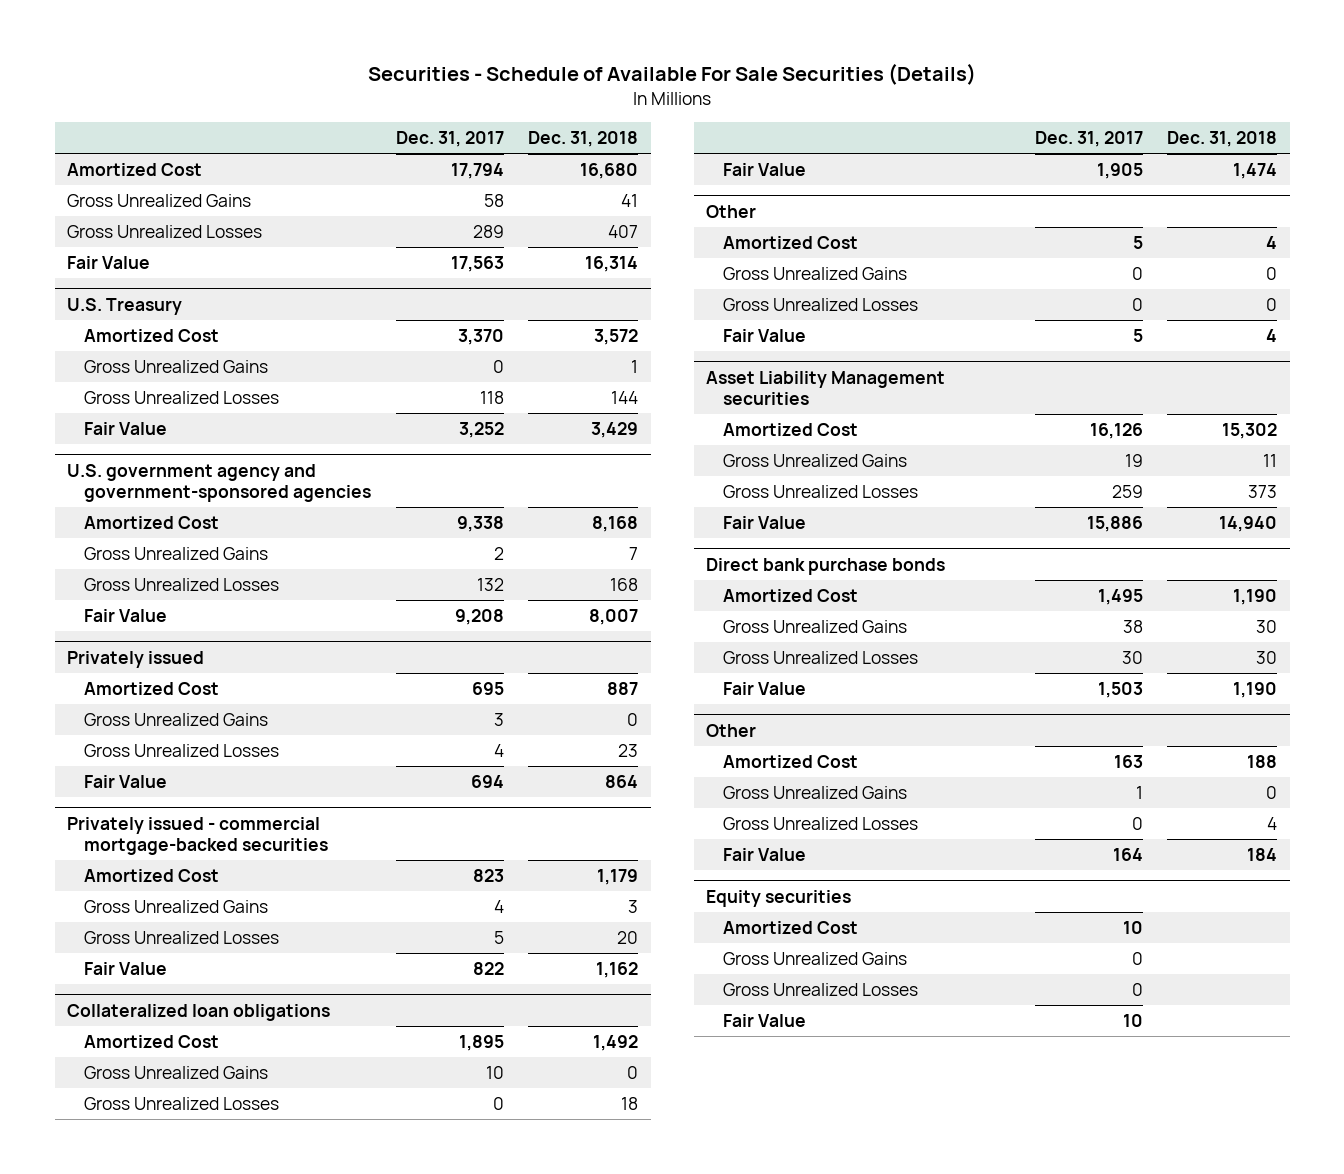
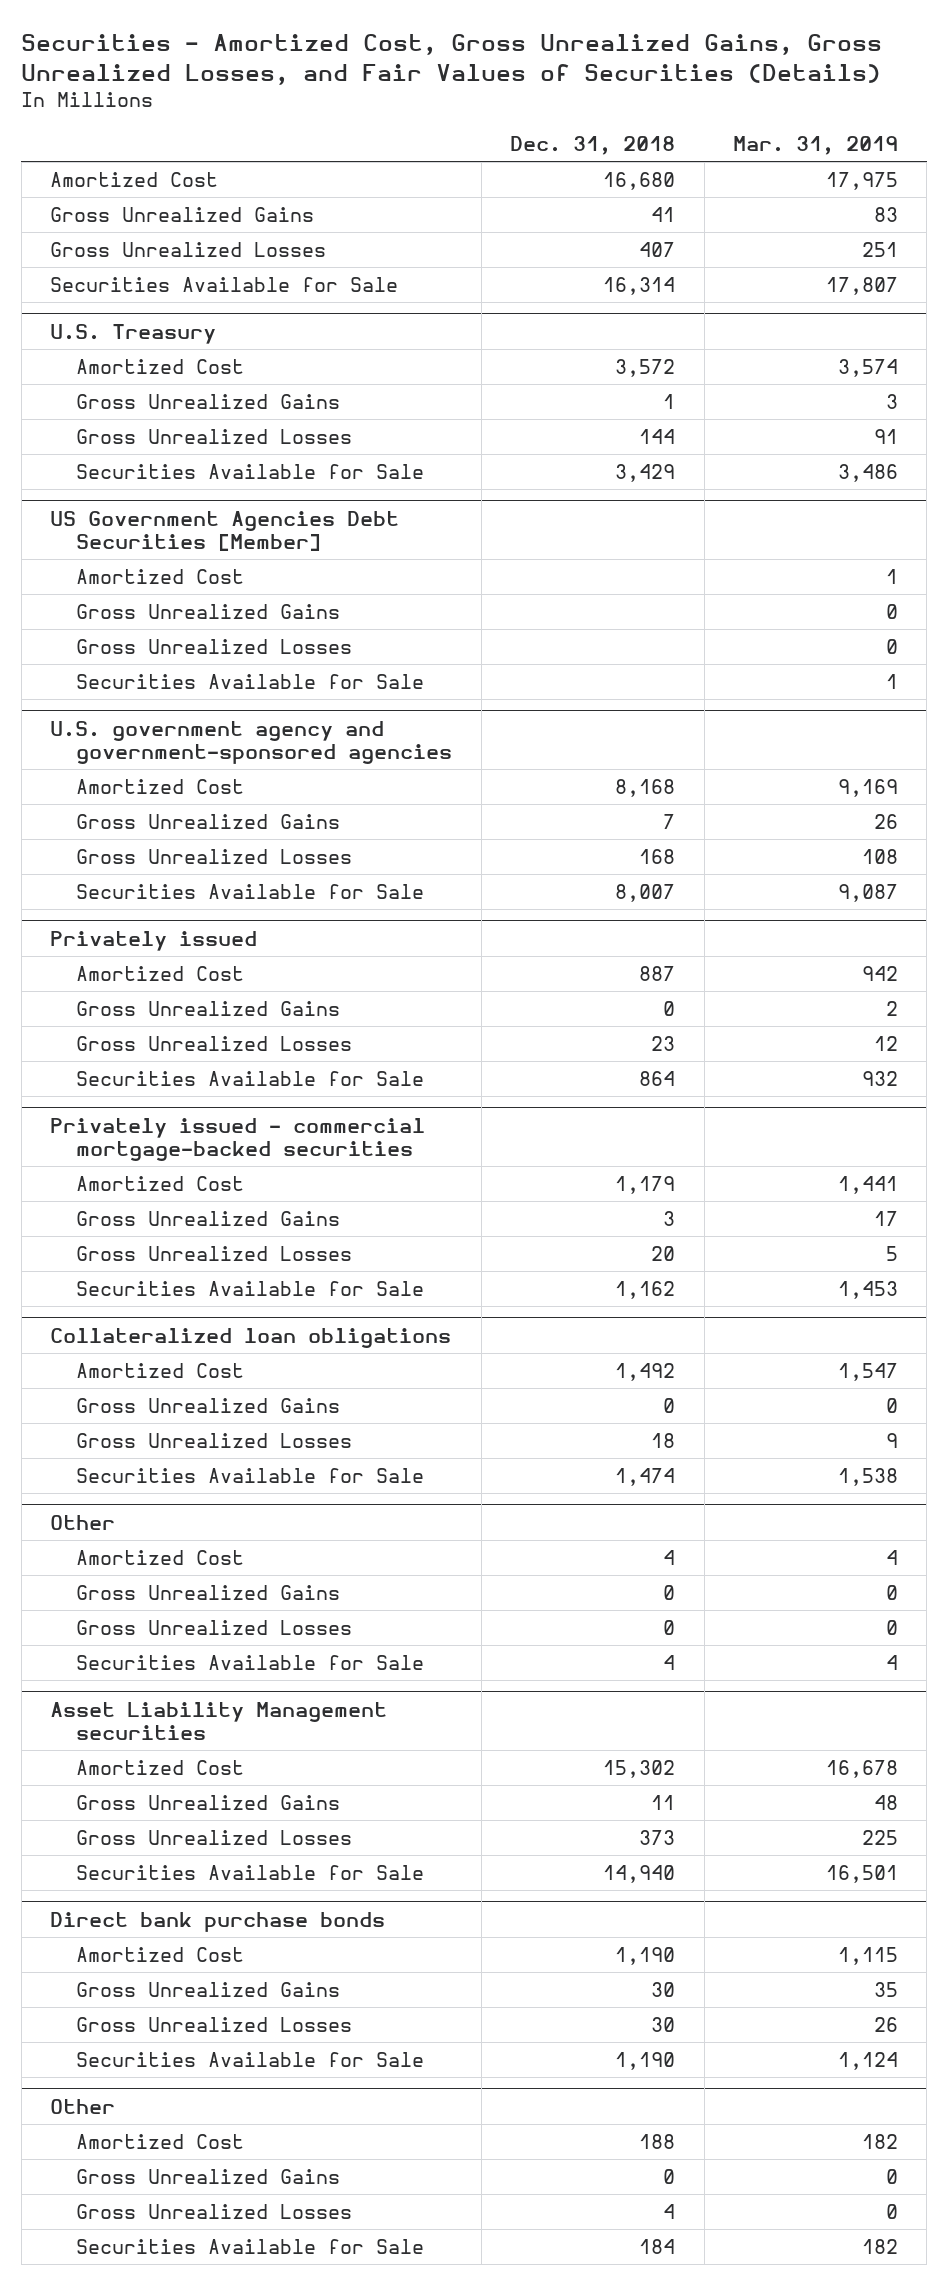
[368,63,977,86] Securities - Schedule of Available For Sale Securities (Details) -> [21,34,883,86] Securities - Amortized Cost, Gross Unrealized Gains, Gross Unrealized Losses, and Fair Values of Securities (Details)
[395,130,504,147] Dec. 31, 2017 -> none
none -> [732,136,898,156] Mar. 31, 2019
[66,255,150,269] Fair Value -> [49,276,398,292] Securities Available for Sale
[84,421,168,435] Fair Value -> [76,463,425,479] Securities Available for Sale
none -> [49,510,399,552] US Government Agencies Debt Securities [Member]
none -> [76,568,245,584] Amortized Cost
none -> [76,603,341,619] Gross Unrealized Gains
none -> [76,638,353,654] Gross Unrealized Losses
none -> [76,673,425,689] Securities Available for Sale
[84,608,168,622] Fair Value -> [76,883,425,899] Securities Available for Sale
[84,774,168,788] Fair Value -> [76,1070,425,1086] Securities Available for Sale
[84,961,168,975] Fair Value -> [76,1280,425,1296] Securities Available for Sale
[723,162,807,176] Fair Value -> [76,1467,425,1483] Securities Available for Sale
[723,328,807,342] Fair Value -> [76,1654,425,1670] Securities Available for Sale
[723,515,807,529] Fair Value -> [76,1864,425,1880] Securities Available for Sale
[723,681,807,695] Fair Value -> [76,2051,425,2067] Securities Available for Sale
[706,889,852,907] Equity securities -> none
[723,920,859,934] Amortized Cost -> none
[723,951,908,965] Gross Unrealized Gains -> none
[723,982,919,996] Gross Unrealized Losses -> none
[723,1013,807,1027] Fair Value -> none
[723,847,807,861] Fair Value -> [76,2238,425,2254] Securities Available for Sale

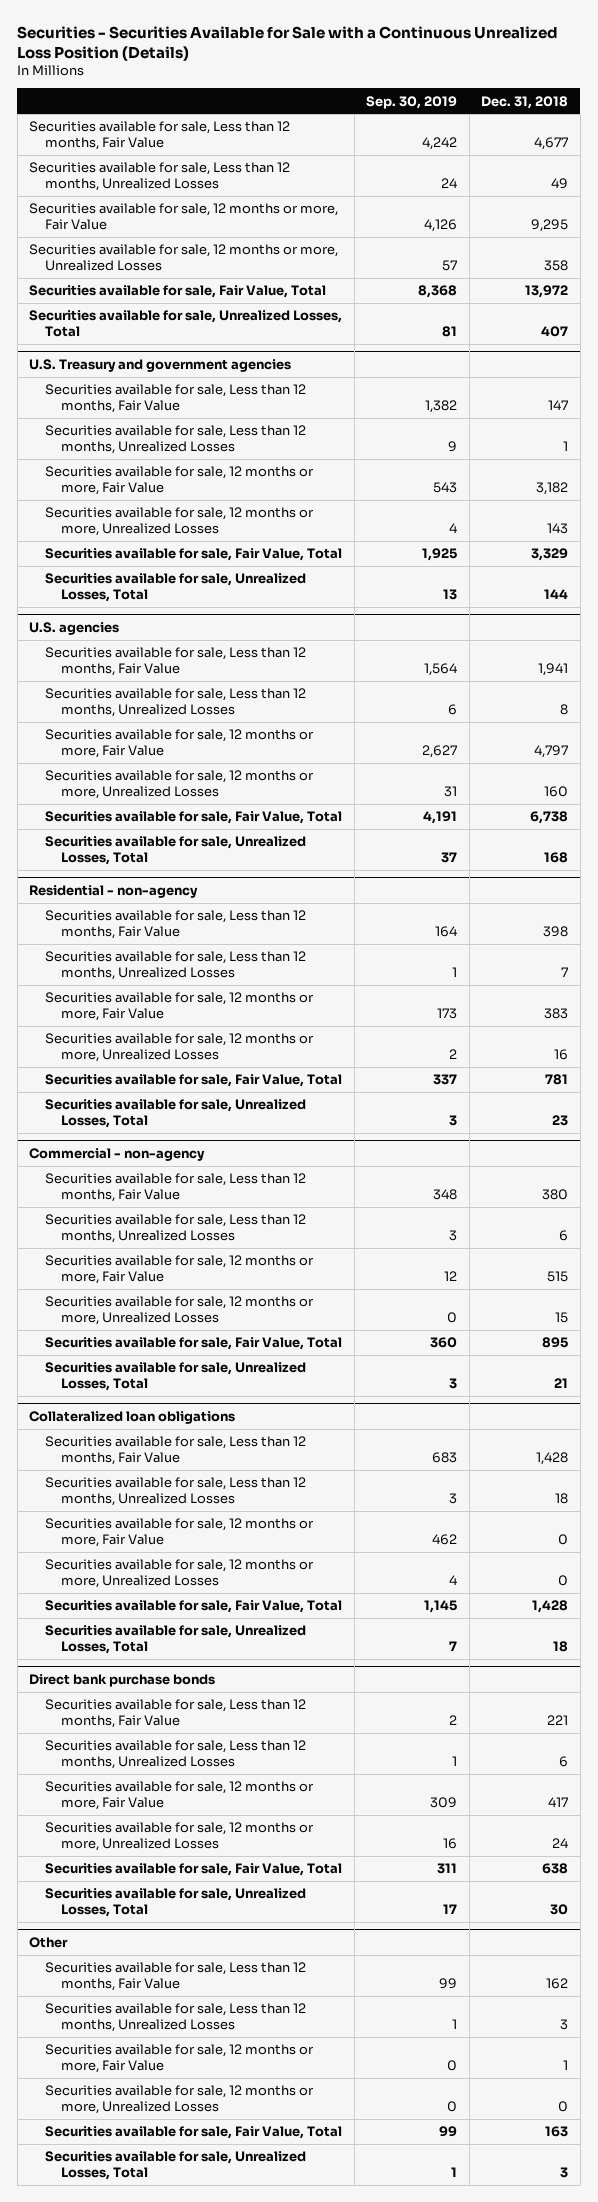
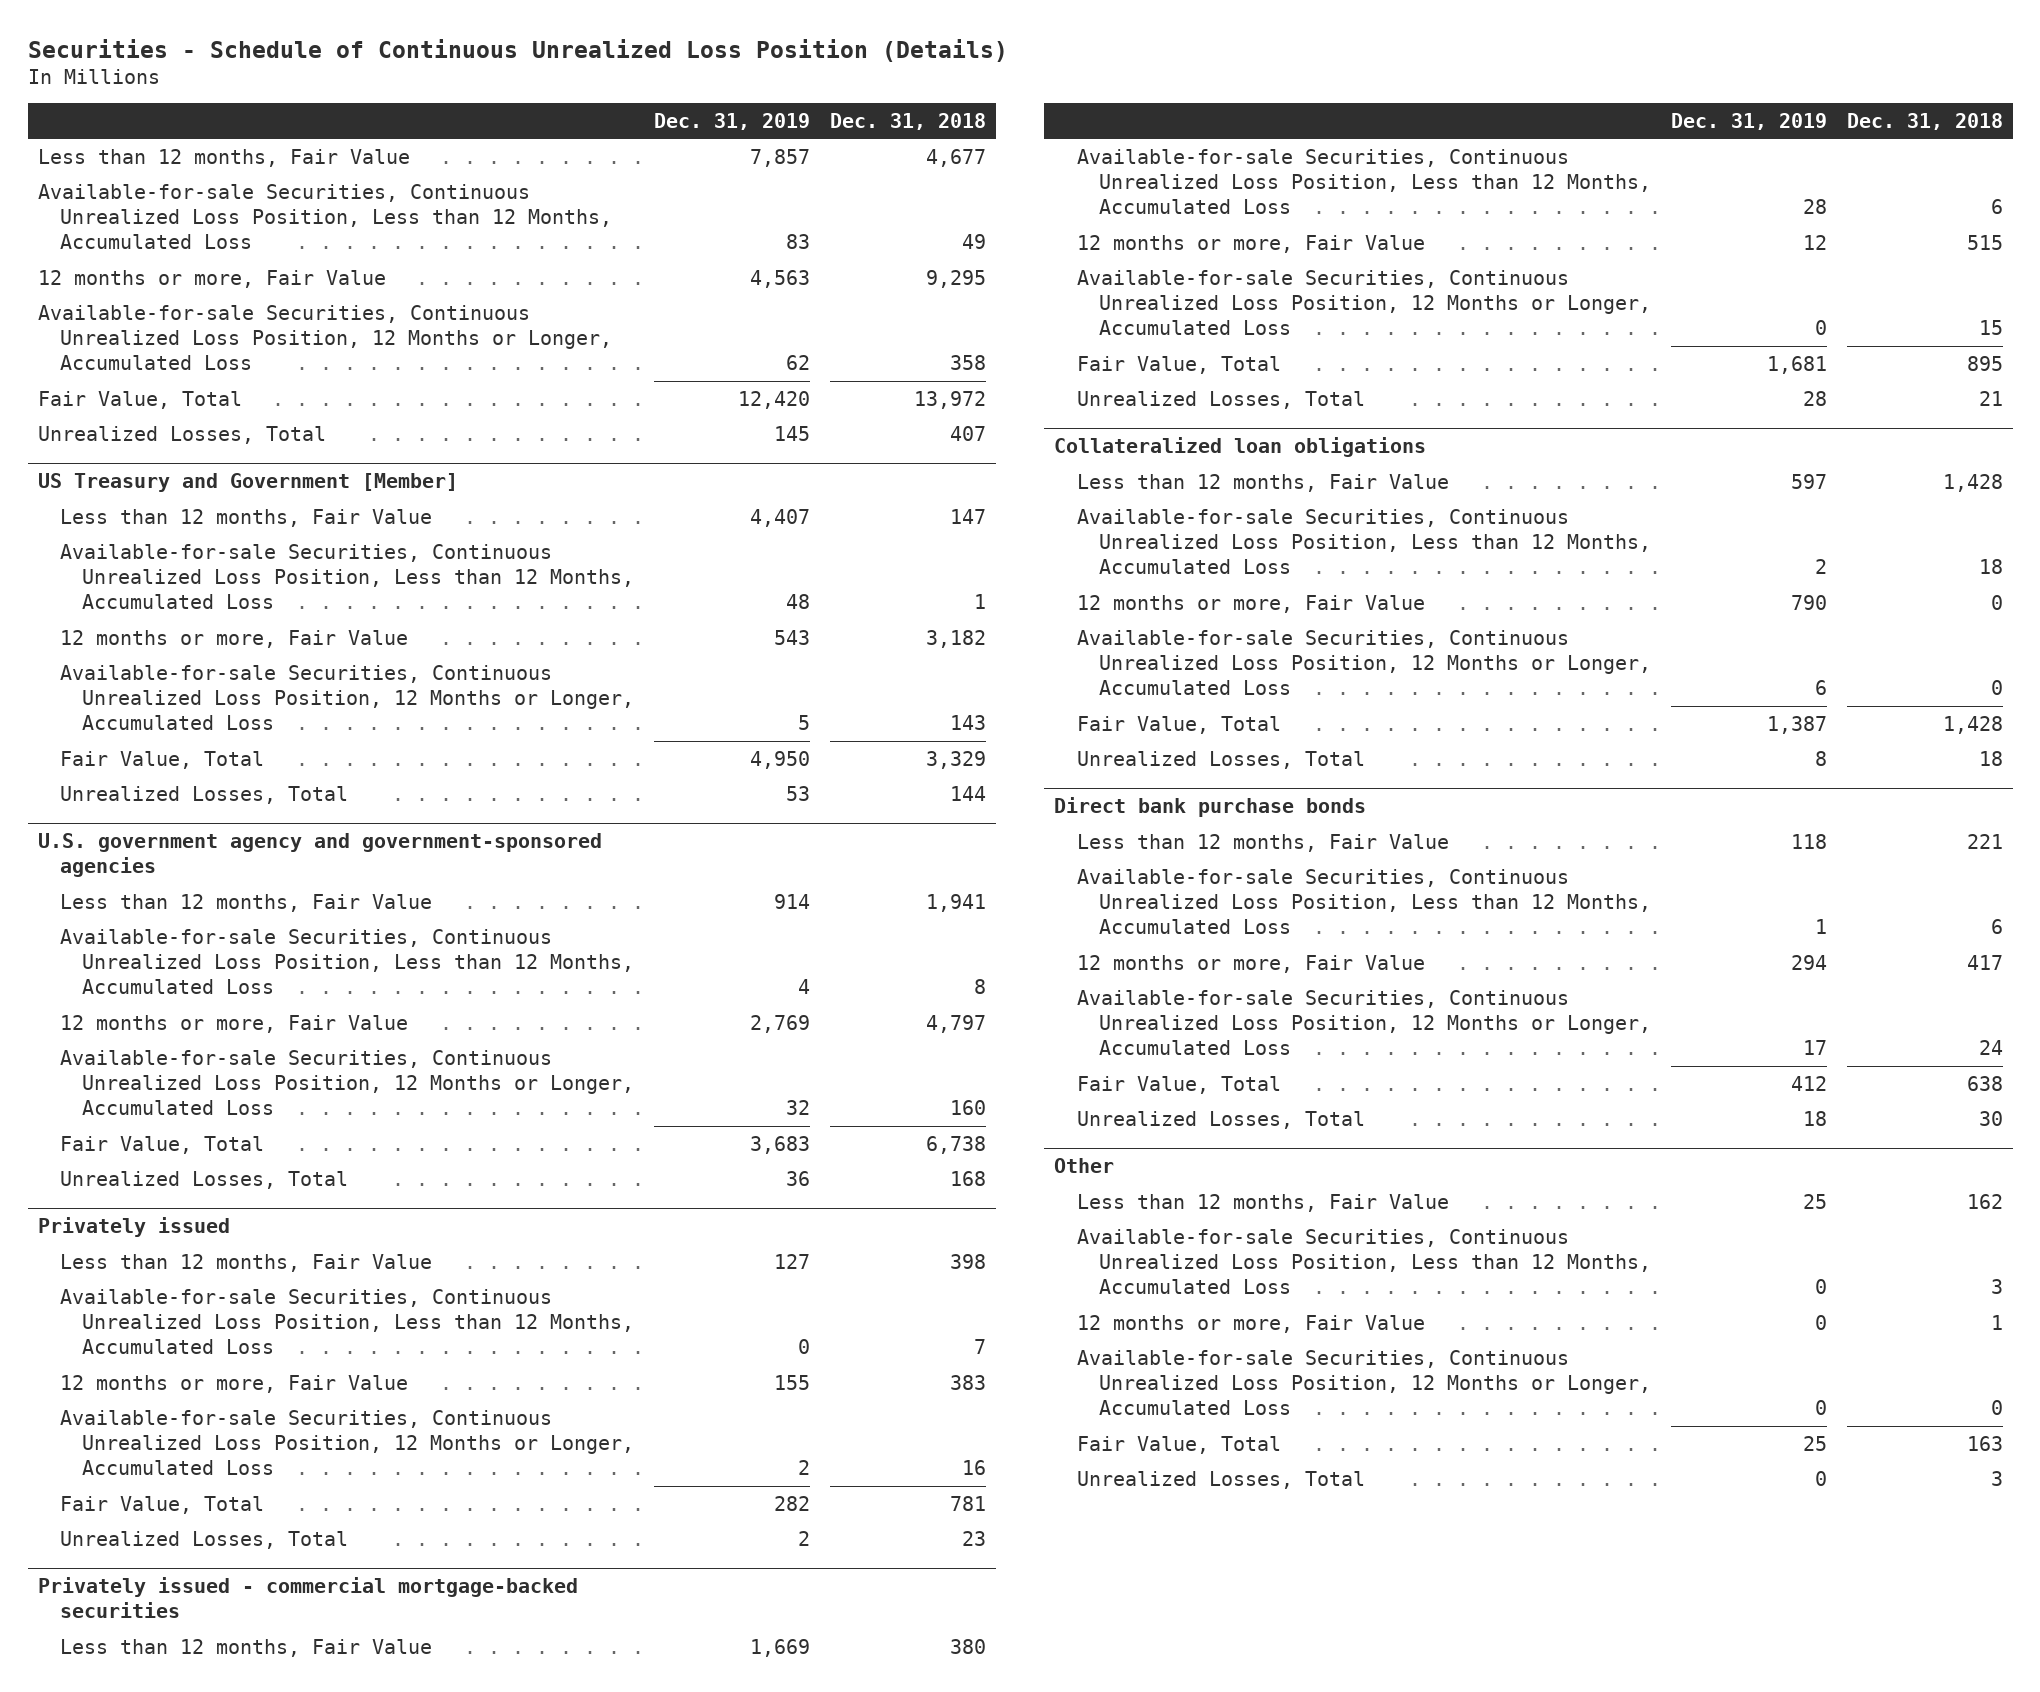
[17,25,559,61] Securities - Securities Available for Sale with a Continuous Unrealized Loss Position (Details) -> [27,38,1008,62] Securities - Schedule of Continuous Unrealized Loss Position (Details)
[366,95,458,109] Sep. 30, 2019 -> none
none -> [654,112,811,130] Dec. 31, 2019
[29,121,291,150] Securities available for sale, Less than 12 months, Fair Value -> [37,148,410,167] Less than 12 months, Fair Value
[29,162,291,191] Securities available for sale, Less than 12 months, Unrealized Losses -> [37,183,612,250] Available-for-sale Securities, Continuous Unrealized Loss Position, Less than 12 Months, Accumulated Loss
[29,203,339,230] Securities available for sale, 12 months or more, Fair Value -> [37,269,386,288] 12 months or more, Fair Value
[29,244,339,271] Securities available for sale, 12 months or more, Unrealized Losses -> [37,304,612,371] Available-for-sale Securities, Continuous Unrealized Loss Position, 12 Months or Longer, Accumulated Loss
[29,285,327,299] Securities available for sale, Fair Value, Total -> [37,390,242,409] Fair Value, Total
[29,310,343,337] Securities available for sale, Unrealized Losses, Total -> [37,425,326,444] Unrealized Losses, Total
[29,359,292,373] U.S. Treasury and government agencies -> [37,473,458,493] US Treasury and Government [Member]
[45,384,307,413] Securities available for sale, Less than 12 months, Fair Value -> [59,508,432,527] Less than 12 months, Fair Value
[45,425,307,454] Securities available for sale, Less than 12 months, Unrealized Losses -> [59,543,635,610] Available-for-sale Securities, Continuous Unrealized Loss Position, Less than 12 Months, Accumulated Loss
[45,466,315,495] Securities available for sale, 12 months or more, Fair Value -> [59,629,408,648] 12 months or more, Fair Value
[45,507,315,536] Securities available for sale, 12 months or more, Unrealized Losses -> [59,664,635,731] Available-for-sale Securities, Continuous Unrealized Loss Position, 12 Months or Longer, Accumulated Loss
[45,548,343,562] Securities available for sale, Fair Value, Total -> [59,750,264,769] Fair Value, Total
[45,573,307,602] Securities available for sale, Unrealized Losses, Total -> [59,785,348,804] Unrealized Losses, Total
[29,622,120,636] U.S. agencies -> [37,833,602,878] U.S. government agency and government-sponsored agencies
[45,647,307,676] Securities available for sale, Less than 12 months, Fair Value -> [59,893,432,912] Less than 12 months, Fair Value
[45,688,307,717] Securities available for sale, Less than 12 months, Unrealized Losses -> [59,928,635,995] Available-for-sale Securities, Continuous Unrealized Loss Position, Less than 12 Months, Accumulated Loss
[45,729,315,758] Securities available for sale, 12 months or more, Fair Value -> [59,1014,408,1033] 12 months or more, Fair Value
[45,770,315,799] Securities available for sale, 12 months or more, Unrealized Losses -> [59,1049,635,1116] Available-for-sale Securities, Continuous Unrealized Loss Position, 12 Months or Longer, Accumulated Loss
[45,811,343,825] Securities available for sale, Fair Value, Total -> [59,1135,264,1154] Fair Value, Total
[45,836,307,865] Securities available for sale, Unrealized Losses, Total -> [59,1170,348,1189] Unrealized Losses, Total
[29,885,199,899] Residential - non-agency -> [37,1217,230,1238] Privately issued
[45,910,307,939] Securities available for sale, Less than 12 months, Fair Value -> [59,1253,432,1272] Less than 12 months, Fair Value
[45,951,307,980] Securities available for sale, Less than 12 months, Unrealized Losses -> [59,1288,635,1355] Available-for-sale Securities, Continuous Unrealized Loss Position, Less than 12 Months, Accumulated Loss
[45,992,315,1021] Securities available for sale, 12 months or more, Fair Value -> [59,1374,408,1393] 12 months or more, Fair Value
[45,1033,315,1062] Securities available for sale, 12 months or more, Unrealized Losses -> [59,1409,635,1476] Available-for-sale Securities, Continuous Unrealized Loss Position, 12 Months or Longer, Accumulated Loss
[45,1074,343,1088] Securities available for sale, Fair Value, Total -> [59,1495,264,1514] Fair Value, Total
[45,1099,307,1128] Securities available for sale, Unrealized Losses, Total -> [59,1530,348,1549] Unrealized Losses, Total
[29,1148,206,1162] Commercial - non-agency -> [37,1577,578,1619] Privately issued - commercial mortgage-backed securities
[45,1173,307,1202] Securities available for sale, Less than 12 months, Fair Value -> [59,1638,432,1657] Less than 12 months, Fair Value
[45,1214,307,1243] Securities available for sale, Less than 12 months, Unrealized Losses -> [1076,148,1651,215] Available-for-sale Securities, Continuous Unrealized Loss Position, Less than 12 Months, Accumulated Loss
[45,1255,315,1284] Securities available for sale, 12 months or more, Fair Value -> [1076,234,1425,253] 12 months or more, Fair Value
[45,1296,315,1325] Securities available for sale, 12 months or more, Unrealized Losses -> [1076,269,1651,336] Available-for-sale Securities, Continuous Unrealized Loss Position, 12 Months or Longer, Accumulated Loss
[45,1337,343,1351] Securities available for sale, Fair Value, Total -> [1076,355,1281,374] Fair Value, Total
[45,1362,307,1391] Securities available for sale, Unrealized Losses, Total -> [1076,390,1365,409] Unrealized Losses, Total
[45,1436,307,1465] Securities available for sale, Less than 12 months, Fair Value -> [1076,473,1449,492] Less than 12 months, Fair Value
[45,1477,307,1506] Securities available for sale, Less than 12 months, Unrealized Losses -> [1076,508,1651,575] Available-for-sale Securities, Continuous Unrealized Loss Position, Less than 12 Months, Accumulated Loss
[45,1518,315,1547] Securities available for sale, 12 months or more, Fair Value -> [1076,594,1425,613] 12 months or more, Fair Value
[45,1559,315,1588] Securities available for sale, 12 months or more, Unrealized Losses -> [1076,629,1651,696] Available-for-sale Securities, Continuous Unrealized Loss Position, 12 Months or Longer, Accumulated Loss
[45,1600,343,1614] Securities available for sale, Fair Value, Total -> [1076,715,1281,734] Fair Value, Total
[45,1625,307,1654] Securities available for sale, Unrealized Losses, Total -> [1076,750,1365,769] Unrealized Losses, Total
[45,1699,307,1728] Securities available for sale, Less than 12 months, Fair Value -> [1076,833,1449,852] Less than 12 months, Fair Value
[45,1740,307,1769] Securities available for sale, Less than 12 months, Unrealized Losses -> [1076,868,1651,935] Available-for-sale Securities, Continuous Unrealized Loss Position, Less than 12 Months, Accumulated Loss
[45,1781,315,1810] Securities available for sale, 12 months or more, Fair Value -> [1076,954,1425,973] 12 months or more, Fair Value
[45,1822,315,1851] Securities available for sale, 12 months or more, Unrealized Losses -> [1076,989,1651,1056] Available-for-sale Securities, Continuous Unrealized Loss Position, 12 Months or Longer, Accumulated Loss
[45,1863,343,1877] Securities available for sale, Fair Value, Total -> [1076,1075,1281,1094] Fair Value, Total
[45,1888,307,1917] Securities available for sale, Unrealized Losses, Total -> [1076,1110,1365,1129] Unrealized Losses, Total
[45,1962,307,1991] Securities available for sale, Less than 12 months, Fair Value -> [1076,1193,1449,1212] Less than 12 months, Fair Value
[45,2003,307,2032] Securities available for sale, Less than 12 months, Unrealized Losses -> [1076,1228,1651,1295] Available-for-sale Securities, Continuous Unrealized Loss Position, Less than 12 Months, Accumulated Loss
[45,2044,315,2073] Securities available for sale, 12 months or more, Fair Value -> [1076,1314,1425,1333] 12 months or more, Fair Value
[45,2085,315,2114] Securities available for sale, 12 months or more, Unrealized Losses -> [1076,1349,1651,1416] Available-for-sale Securities, Continuous Unrealized Loss Position, 12 Months or Longer, Accumulated Loss
[45,2126,343,2140] Securities available for sale, Fair Value, Total -> [1076,1435,1281,1454] Fair Value, Total
[45,2151,307,2180] Securities available for sale, Unrealized Losses, Total -> [1076,1470,1365,1489] Unrealized Losses, Total

